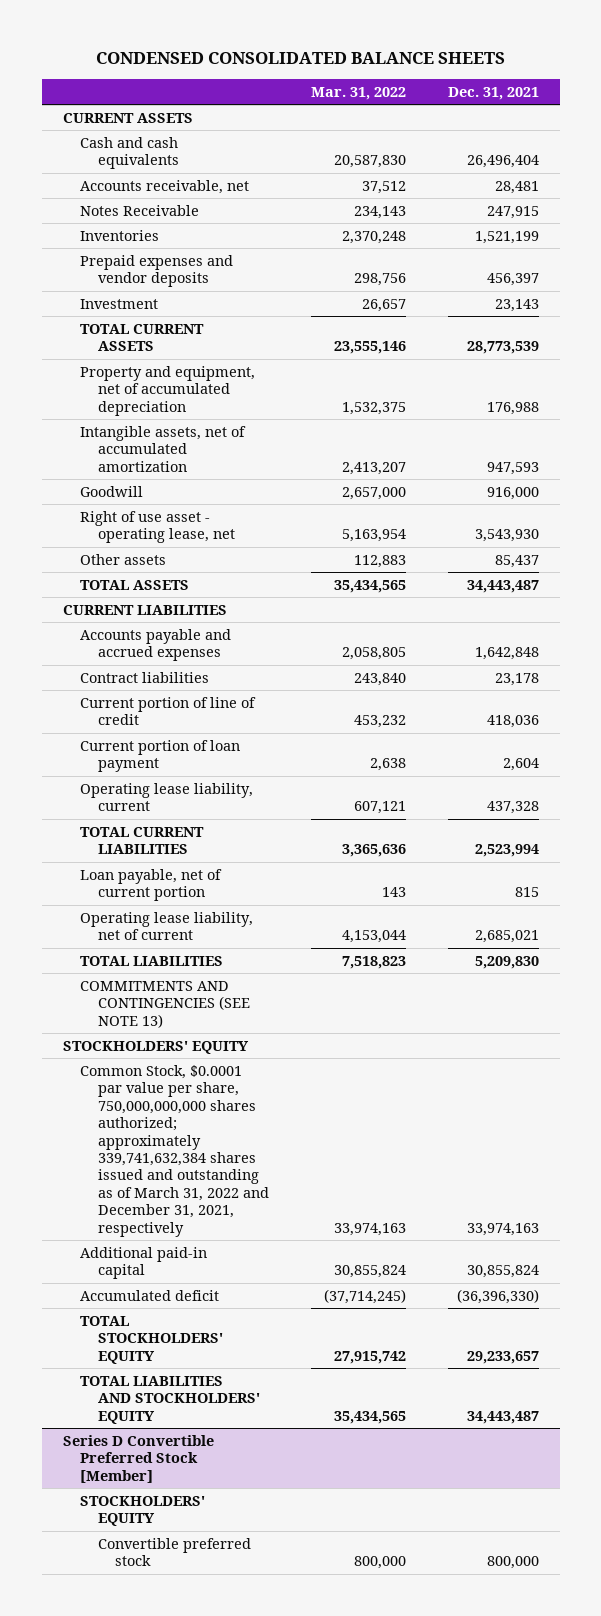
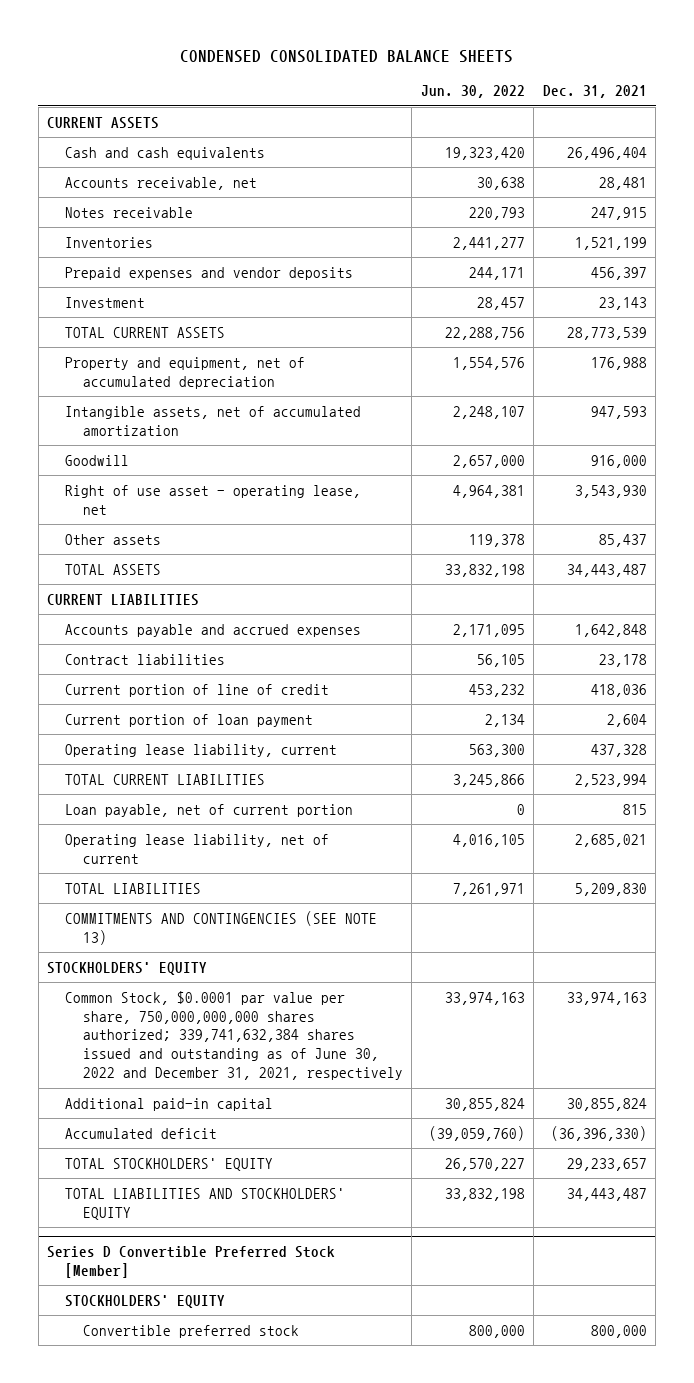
[310,86,406,100] Mar. 31, 2022 -> none
none -> [420,85,525,99] Jun. 30, 2022
[80,204,200,216] Notes Receivable -> [65,206,194,218] Notes receivable
[80,1064,269,1237] Common Stock, $0.0001 par value per share, 750,000,000,000 shares authorized; approximately 339,741,632,384 shares issued and outstanding as of March 31, 2022 and December 31, 2021, respectively -> [65,990,403,1081] Common Stock, $0.0001 par value per share, 750,000,000,000 shares authorized; 339,741,632,384 shares issued and outstanding as of June 30, 2022 and December 31, 2021, respectively

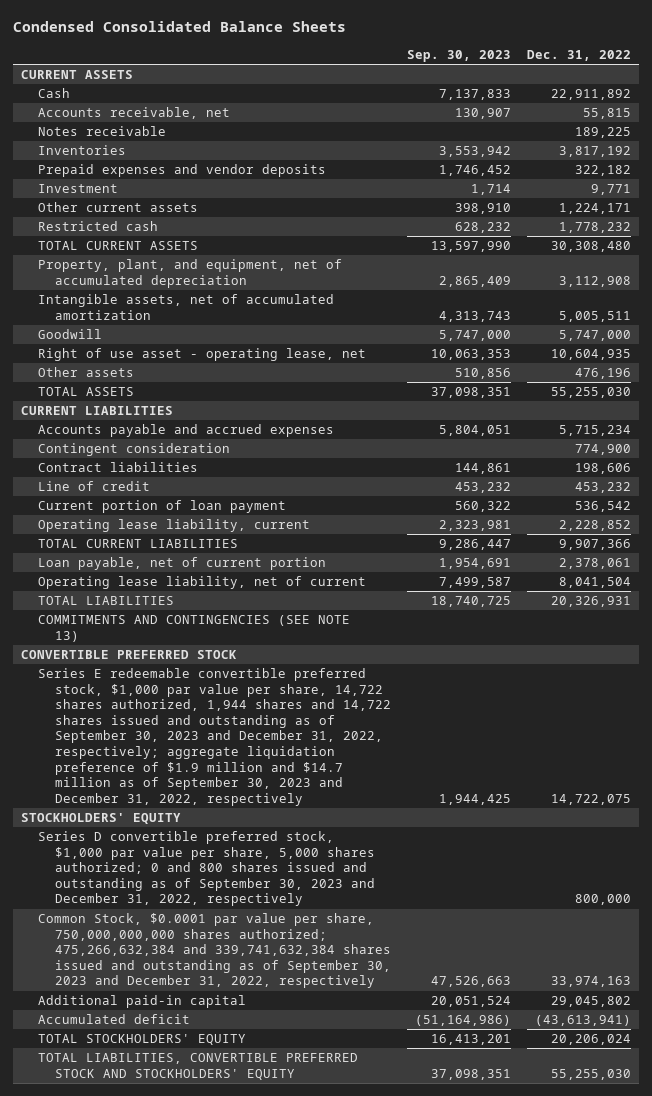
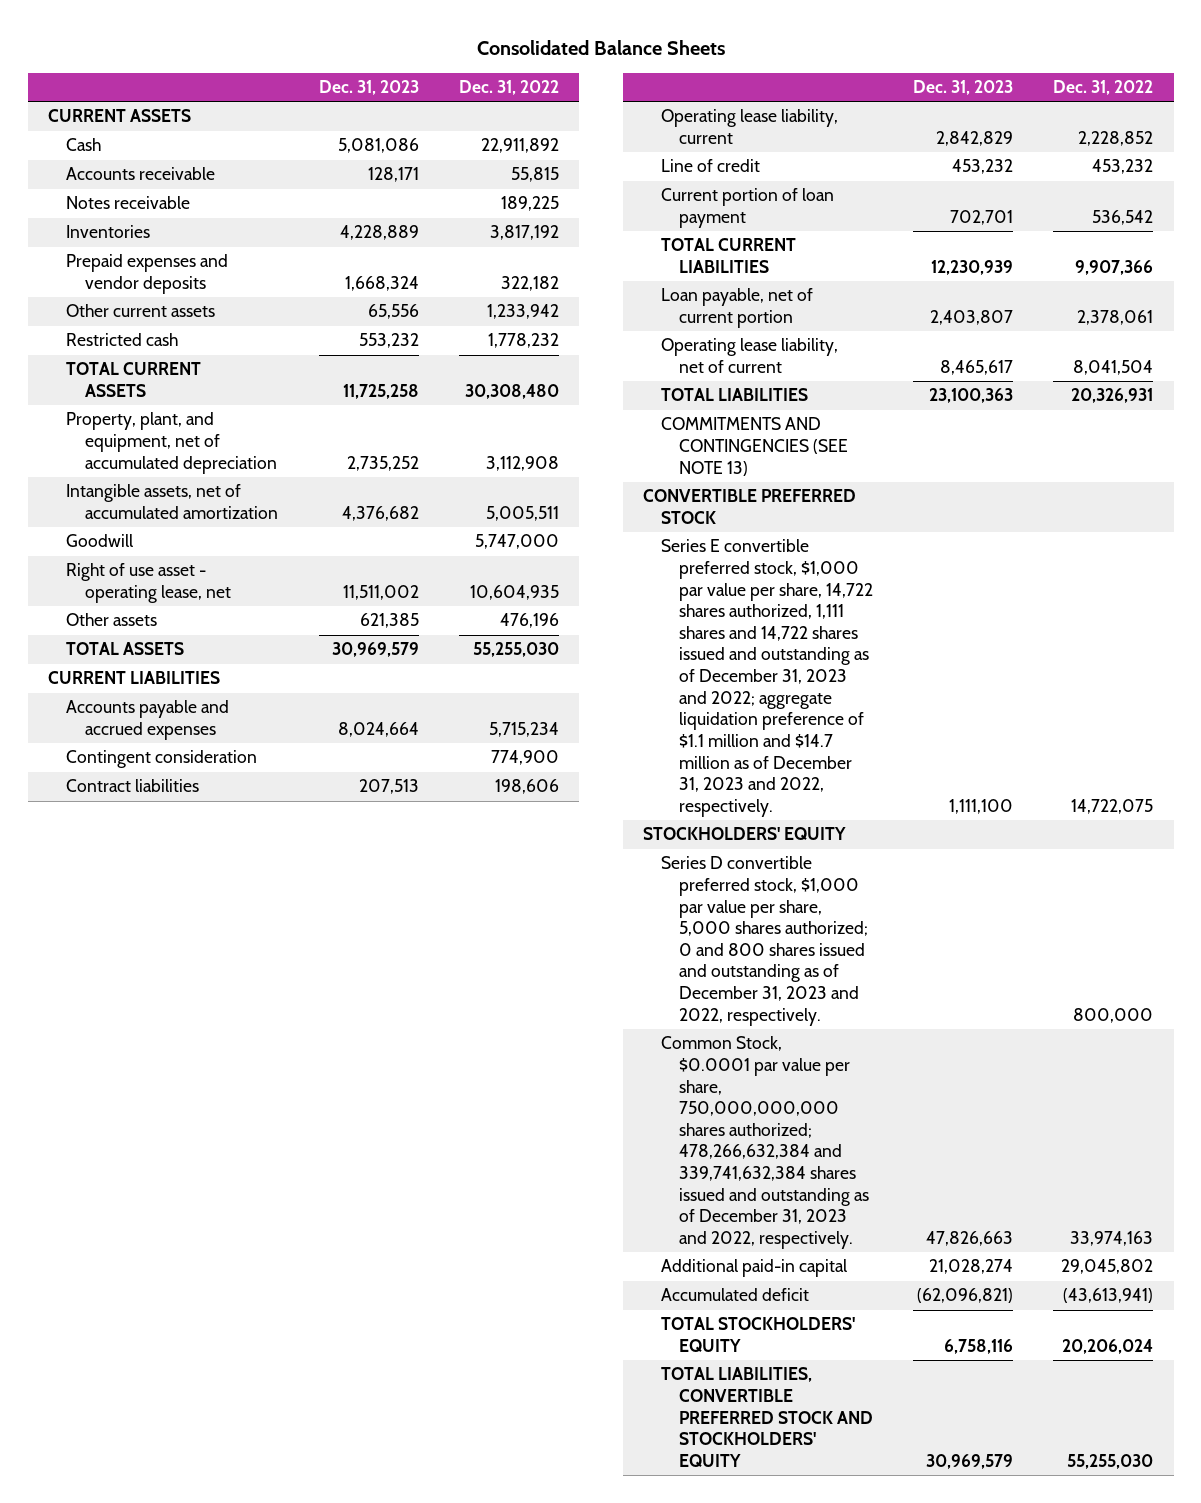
[12,21,346,33] Condensed Consolidated Balance Sheets -> [476,40,725,56] Consolidated Balance Sheets
[406,50,511,63] Sep. 30, 2023 -> none
none -> [318,80,419,96] Dec. 31, 2023
[37,107,230,120] Accounts receivable, net -> [66,167,216,181] Accounts receivable
[37,184,118,194] Investment -> none
[559,203,632,215] 1,224,171 -> [486,304,559,320] 1,233,942
[37,519,310,533] Operating lease liability, current -> [661,109,839,145] Operating lease liability, current
[37,668,391,806] Series E redeemable convertible preferred stock, $1,000 par value per share, 14,722 shares authorized, 1,944 shares and 14,722 shares issued and outstanding as of September 30, 2023 and December 31, 2022, respectively; aggregate liquidation preference of $1.9 million and $14.7 million as of September 30, 2023 and December 31, 2022, respectively -> [661,539,874,817] Series E convertible preferred stock, $1,000 par value per share, 14,722 shares authorized, 1,111 shares and 14,722 shares issued and outstanding as of December 31, 2023 and 2022; aggregate liquidation preference of $1.1 million and $14.7 million as of December 31, 2023 and 2022, respectively.
[37,831,375,907] Series D convertible preferred stock, $1,000 par value per share, 5,000 shares authorized; 0 and 800 shares issued and outstanding as of September 30, 2023 and December 31, 2022, respectively -> [661,856,869,1026] Series D convertible preferred stock, $1,000 par value per share, 5,000 shares authorized; 0 and 800 shares issued and outstanding as of December 31, 2023 and 2022, respectively.
[37,913,391,989] Common Stock, $0.0001 par value per share, 750,000,000,000 shares authorized; 475,266,632,384 and 339,741,632,384 shares issued and outstanding as of September 30, 2023 and December 31, 2022, respectively -> [661,1036,870,1249] Common Stock, $0.0001 par value per share, 750,000,000,000 shares authorized; 478,266,632,384 and 339,741,632,384 shares issued and outstanding as of December 31, 2023 and 2022, respectively.

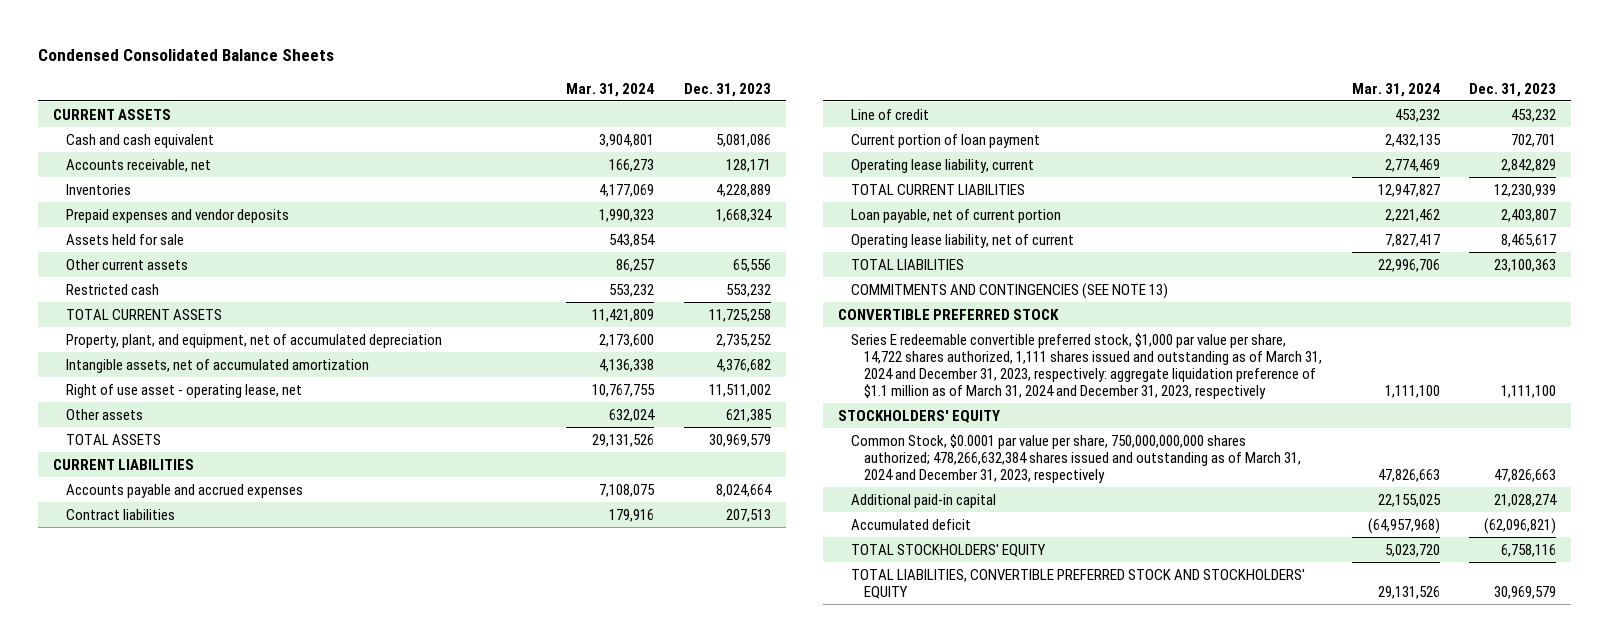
[476,40,725,56] Consolidated Balance Sheets -> [37,49,334,62] Condensed Consolidated Balance Sheets
[458,80,559,96] Dec. 31, 2022 -> none
none -> [566,82,655,97] Mar. 31, 2024
[66,196,191,210] Notes receivable -> none
[66,138,102,152] Cash -> [65,133,214,148] Cash and cash equivalent
[66,167,216,181] Accounts receivable -> [65,158,211,172] Accounts receivable, net
none -> [65,233,184,245] Assets held for sale
[66,534,134,548] Goodwill -> none
[66,750,258,769] Contingent consideration -> none
[661,109,839,145] Operating lease liability, current -> [851,158,1035,173] Operating lease liability, current
[661,539,874,817] Series E convertible preferred stock, $1,000 par value per share, 14,722 shares authorized, 1,111 shares and 14,722 shares issued and outstanding as of December 31, 2023 and 2022; aggregate liquidation preference of $1.1 million and $14.7 million as of December 31, 2023 and 2022, respectively. -> [851,332,1323,400] Series E redeemable convertible preferred stock, $1,000 par value per share, 14,722 shares authorized, 1,111 shares issued and outstanding as of March 31, 2024 and December 31, 2023, respectively: aggregate liquidation preference of $1.1 million as of March 31, 2024 and December 31, 2023, respectively
[661,856,869,1026] Series D convertible preferred stock, $1,000 par value per share, 5,000 shares authorized; 0 and 800 shares issued and outstanding as of December 31, 2023 and 2022, respectively. -> none
[661,1036,870,1249] Common Stock, $0.0001 par value per share, 750,000,000,000 shares authorized; 478,266,632,384 and 339,741,632,384 shares issued and outstanding as of December 31, 2023 and 2022, respectively. -> [851,433,1302,484] Common Stock, $0.0001 par value per share, 750,000,000,000 shares authorized; 478,266,632,384 shares issued and outstanding as of March 31, 2024 and December 31, 2023, respectively

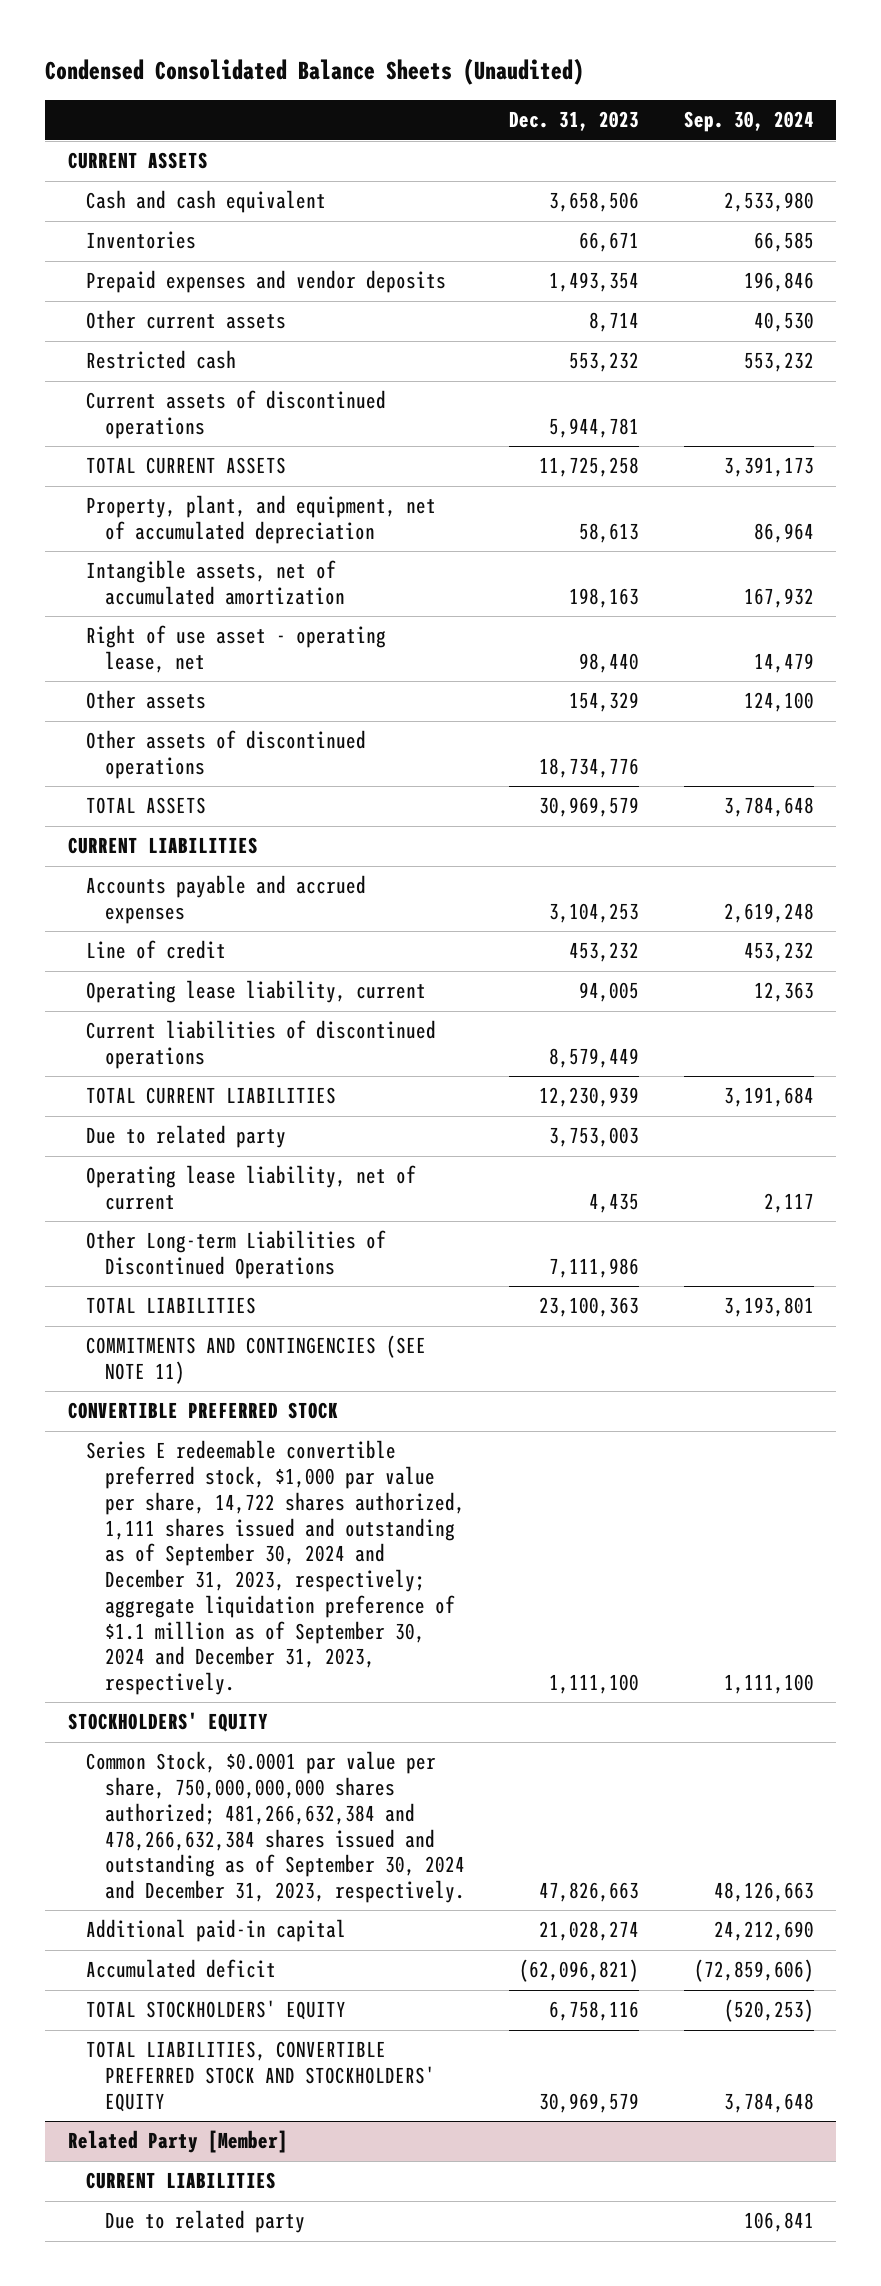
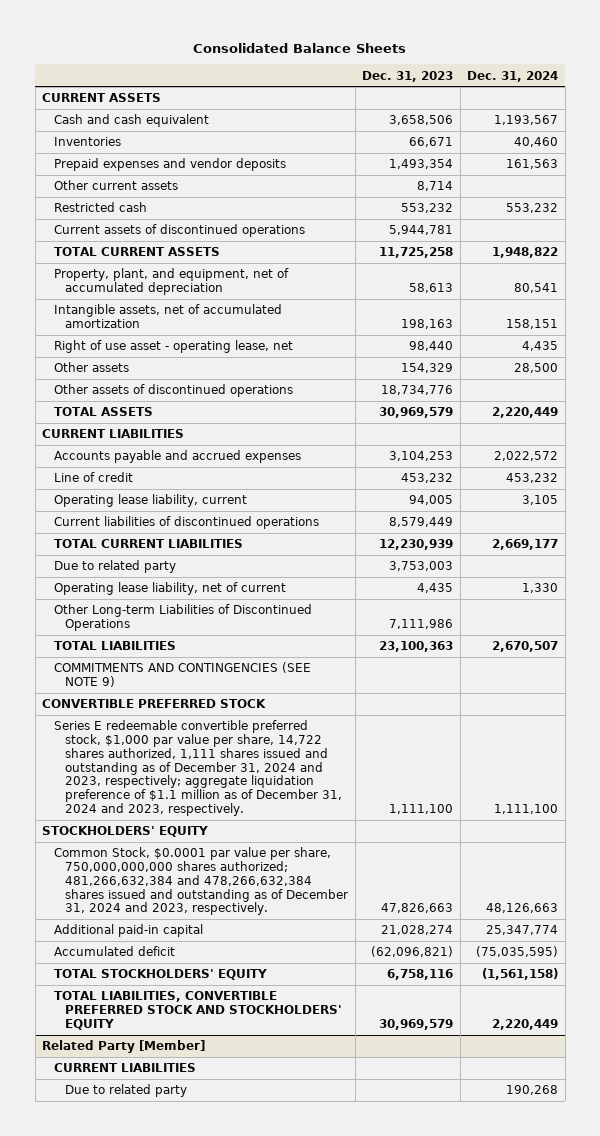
[45,57,585,85] Condensed Consolidated Balance Sheets (Unaudited) -> [193,42,407,53] Consolidated Balance Sheets
[683,111,814,133] Sep. 30, 2024 -> none
none -> [467,70,559,82] Dec. 31, 2024
[86,1335,427,1385] COMMITMENTS AND CONTINGENCIES (SEE NOTE 11) -> [53,662,311,687] COMMITMENTS AND CONTINGENCIES (SEE NOTE 9)
[86,1440,465,1696] Series E redeemable convertible preferred stock, $1,000 par value per share, 14,722 shares authorized, 1,111 shares issued and outstanding as of September 30, 2024 and December 31, 2023, respectively; aggregate liquidation preference of $1.1 million as of September 30, 2024 and December 31, 2023, respectively. -> [53,720,343,816] Series E redeemable convertible preferred stock, $1,000 par value per share, 14,722 shares authorized, 1,111 shares issued and outstanding as of December 31, 2024 and 2023, respectively; aggregate liquidation preference of $1.1 million as of December 31, 2024 and 2023, respectively.
[86,1751,465,1904] Common Stock, $0.0001 par value per share, 750,000,000,000 shares authorized; 481,266,632,384 and 478,266,632,384 shares issued and outstanding as of September 30, 2024 and December 31, 2023, respectively. -> [53,847,349,916] Common Stock, $0.0001 par value per share, 750,000,000,000 shares authorized; 481,266,632,384 and 478,266,632,384 shares issued and outstanding as of December 31, 2024 and 2023, respectively.

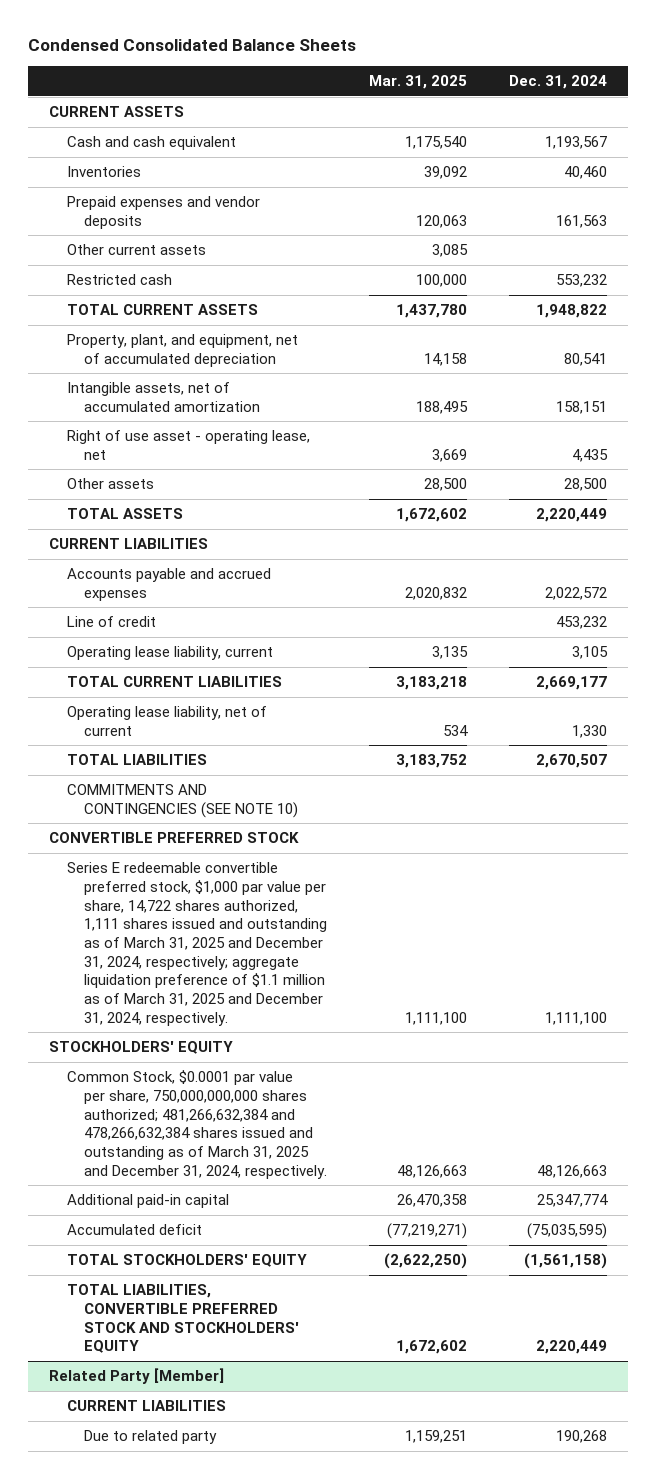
[193,42,407,53] Consolidated Balance Sheets -> [27,39,356,52] Condensed Consolidated Balance Sheets
[362,70,454,82] Dec. 31, 2023 -> none
none -> [369,75,468,90] Mar. 31, 2025
[53,224,305,238] Current assets of discontinued operations -> none
[53,384,293,398] Other assets of discontinued operations -> none
[53,516,319,530] Current liabilities of discontinued operations -> none
[53,560,176,574] Due to related party -> none
[53,604,312,631] Other Long-term Liabilities of Discontinued Operations -> none
[53,662,311,687] COMMITMENTS AND CONTINGENCIES (SEE NOTE 9) -> [66,784,299,818] COMMITMENTS AND CONTINGENCIES (SEE NOTE 10)
[53,720,343,816] Series E redeemable convertible preferred stock, $1,000 par value per share, 14,722 shares authorized, 1,111 shares issued and outstanding as of December 31, 2024 and 2023, respectively; aggregate liquidation preference of $1.1 million as of December 31, 2024 and 2023, respectively. -> [66,862,328,1026] Series E redeemable convertible preferred stock, $1,000 par value per share, 14,722 shares authorized, 1,111 shares issued and outstanding as of March 31, 2025 and December 31, 2024, respectively; aggregate liquidation preference of $1.1 million as of March 31, 2025 and December 31, 2024, respectively.
[53,847,349,916] Common Stock, $0.0001 par value per share, 750,000,000,000 shares authorized; 481,266,632,384 and 478,266,632,384 shares issued and outstanding as of December 31, 2024 and 2023, respectively. -> [66,1070,328,1179] Common Stock, $0.0001 par value per share, 750,000,000,000 shares authorized; 481,266,632,384 and 478,266,632,384 shares issued and outstanding as of March 31, 2025 and December 31, 2024, respectively.

